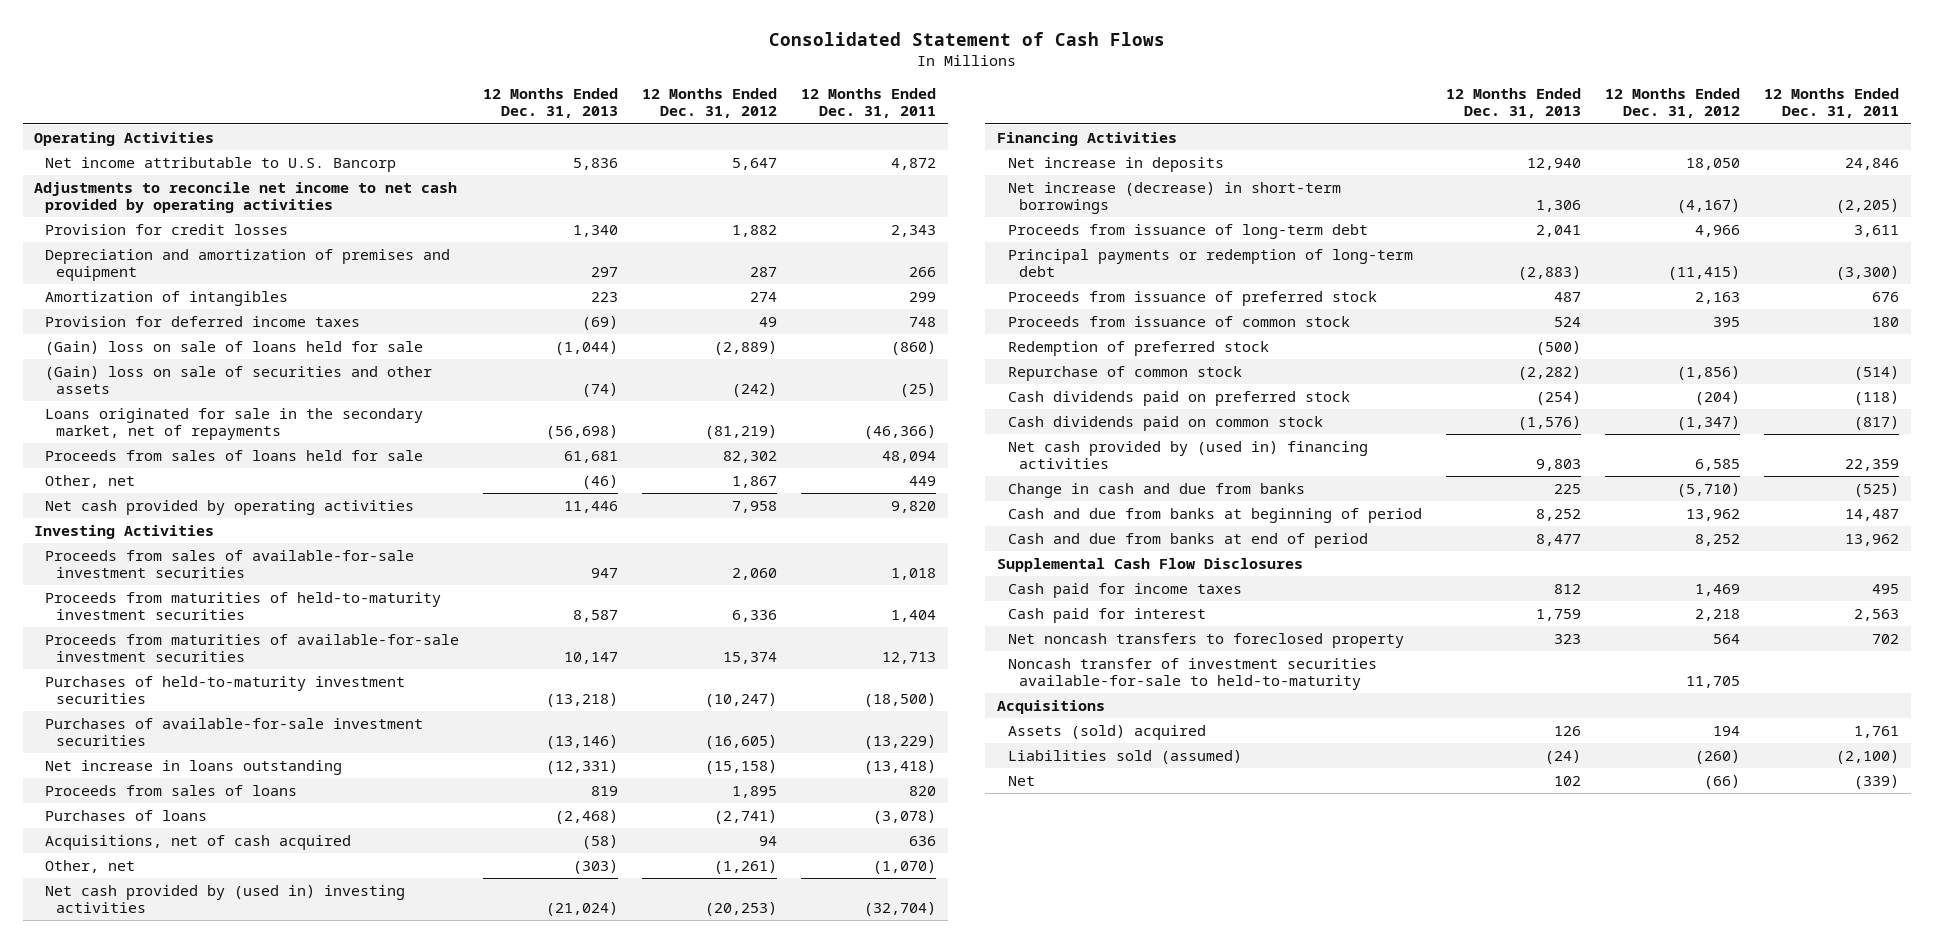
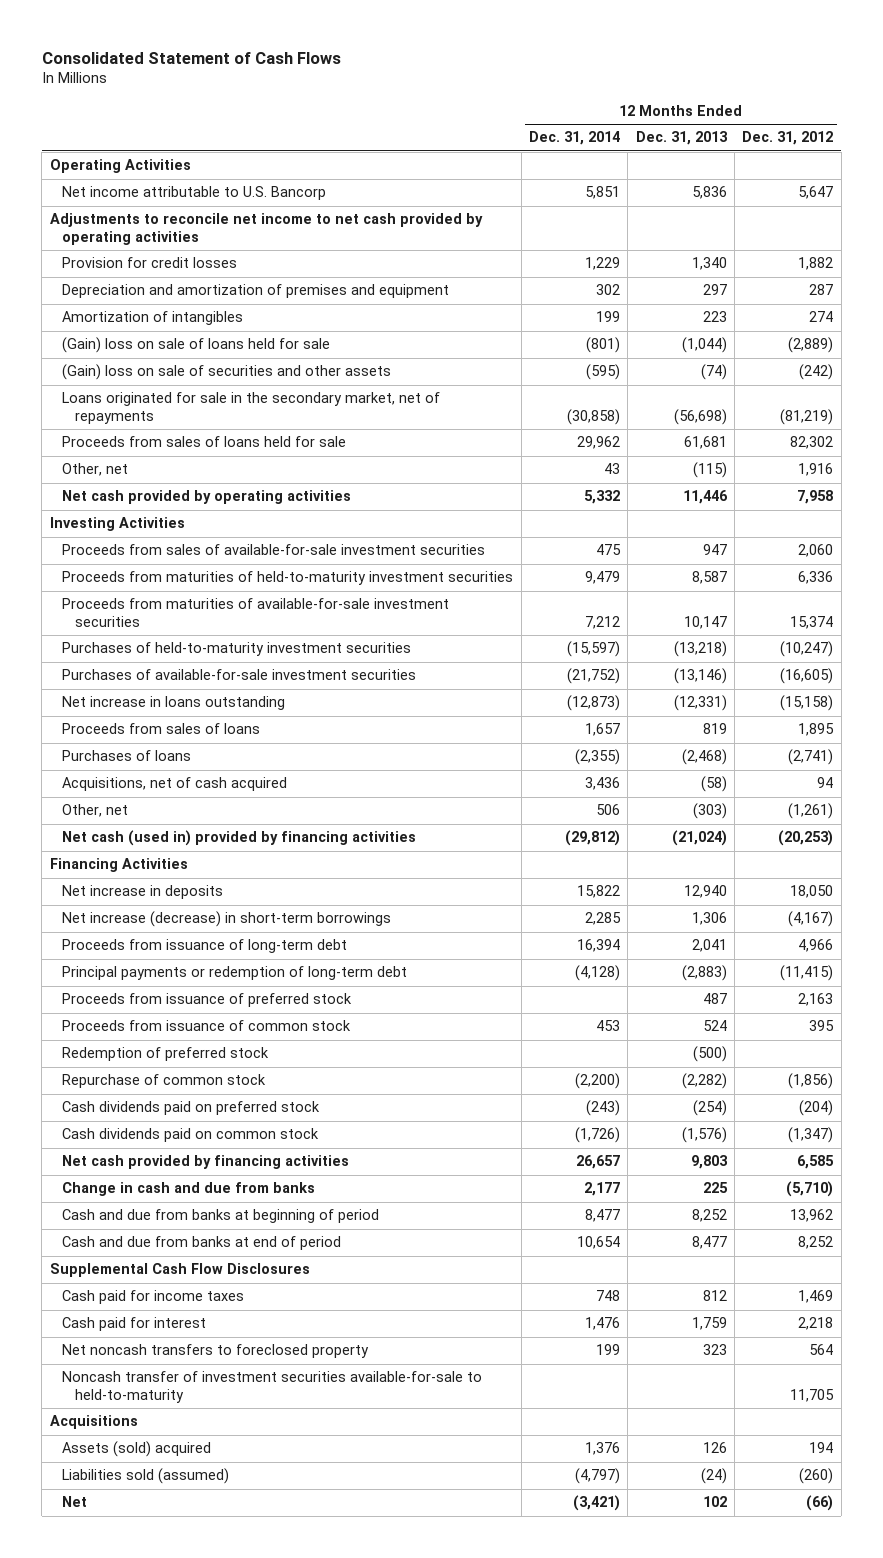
[800,88,936,119] 12 Months Ended Dec. 31, 2011 -> none
none -> [528,131,620,146] Dec. 31, 2014
[45,315,361,327] Provision for deferred income taxes -> none
[582,474,619,489] (46) -> [692,462,727,479] (115)
[731,475,777,488] 1,867 -> [798,463,834,477] 1,916
[45,884,406,914] Net cash provided by (used in) investing activities -> [62,830,417,847] Net cash (used in) provided by financing activities
[1008,440,1369,470] Net cash provided by (used in) financing activities -> [62,1155,350,1170] Net cash provided by financing activities

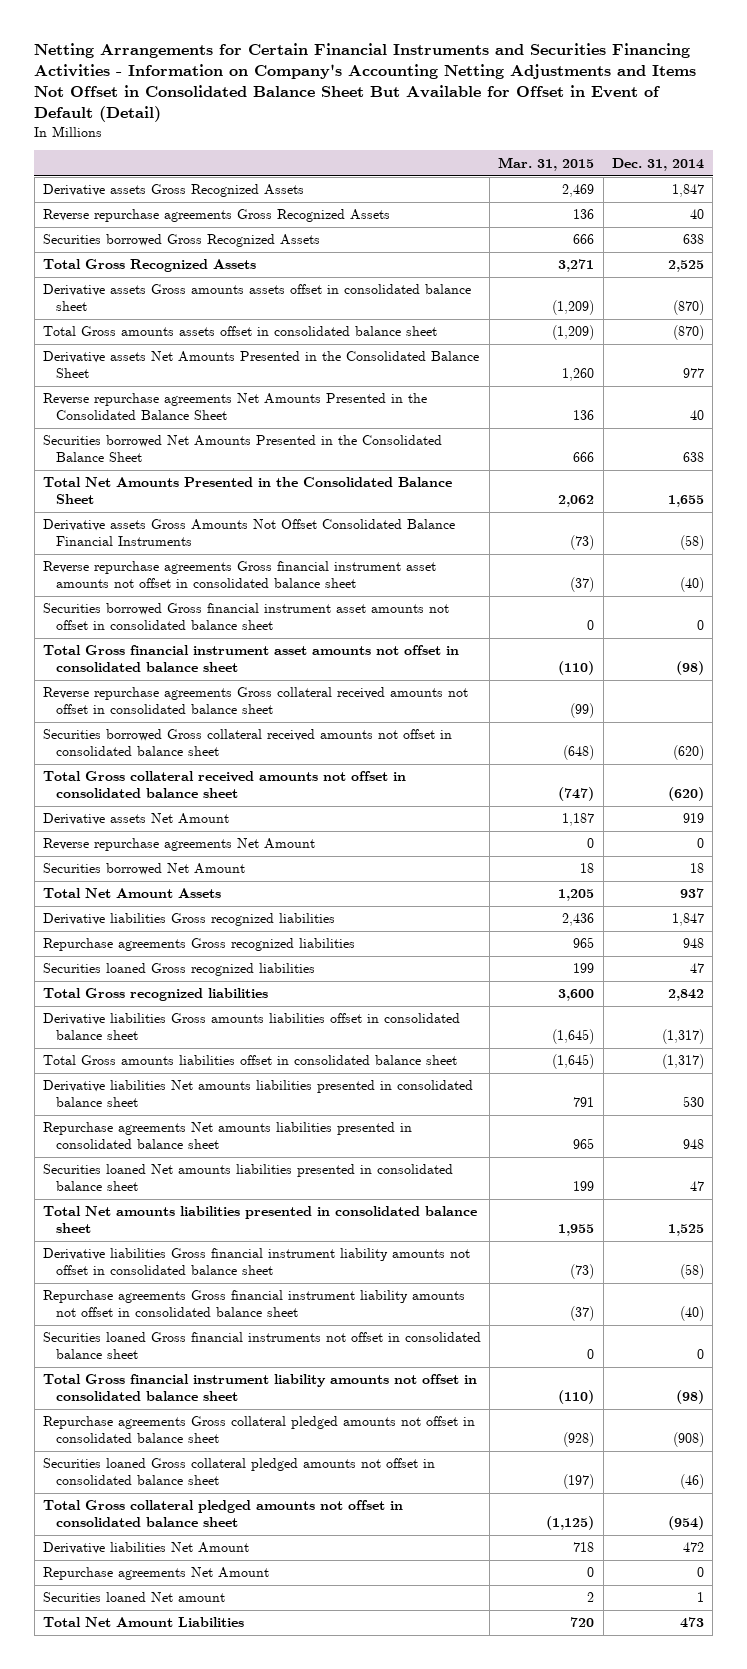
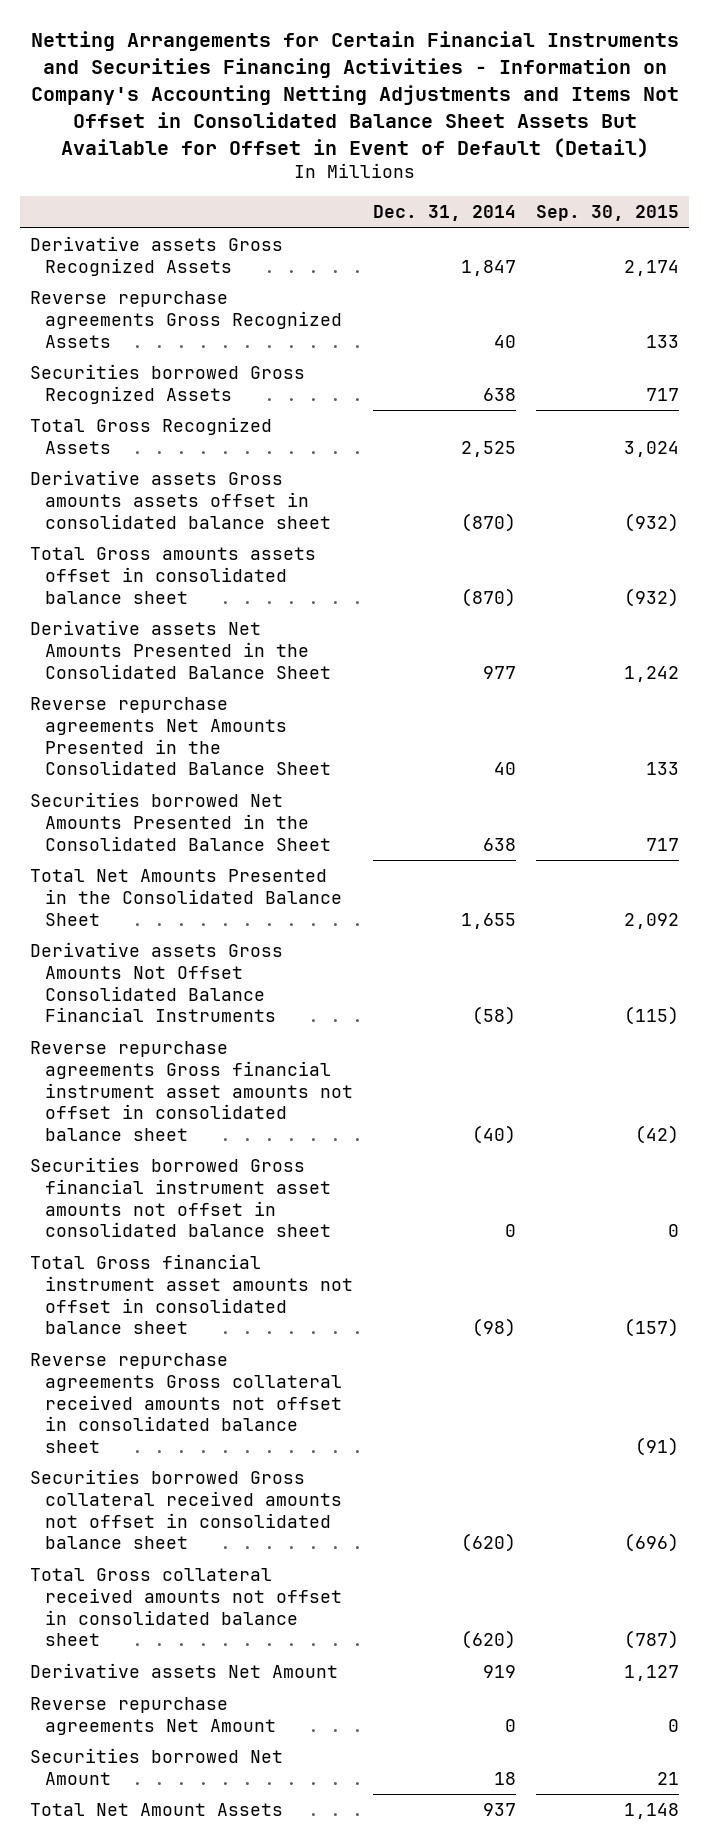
[34,43,697,123] Netting Arrangements for Certain Financial Instruments and Securities Financing Activities - Information on Company's Accounting Netting Adjustments and Items Not Offset in Consolidated Balance Sheet But Available for Offset in Event of Default (Detail) -> [30,31,679,158] Netting Arrangements for Certain Financial Instruments and Securities Financing Activities - Information on Company's Accounting Netting Adjustments and Items Not Offset in Consolidated Balance Sheet Assets But Available for Offset in Event of Default (Detail)
[498,156,595,171] Mar. 31, 2015 -> none
none -> [536,204,680,221] Sep. 30, 2015
[42,913,335,927] Derivative liabilities Gross recognized liabilities -> none
[42,938,355,952] Repurchase agreements Gross recognized liabilities -> none
[42,963,315,977] Securities loaned Gross recognized liabilities -> none
[42,988,268,1002] Total Gross recognized liabilities -> none
[42,1013,460,1041] Derivative liabilities Gross amounts liabilities offset in consolidated balance sheet -> none
[42,1055,457,1066] Total Gross amounts liabilities offset in consolidated balance sheet -> none
[42,1080,473,1108] Derivative liabilities Net amounts liabilities presented in consolidated balance sheet -> none
[42,1122,412,1150] Repurchase agreements Net amounts liabilities presented in consolidated balance sheet -> none
[42,1164,453,1192] Securities loaned Net amounts liabilities presented in consolidated balance sheet -> none
[42,1206,477,1234] Total Net amounts liabilities presented in consolidated balance sheet -> none
[42,1248,470,1276] Derivative liabilities Gross financial instrument liability amounts not offset in consolidated balance sheet -> none
[42,1290,465,1318] Repurchase agreements Gross financial instrument liability amounts not offset in consolidated balance sheet -> none
[42,1332,481,1360] Securities loaned Gross financial instruments not offset in consolidated balance sheet -> none
[42,1374,477,1402] Total Gross financial instrument liability amounts not offset in consolidated balance sheet -> none
[42,1416,475,1444] Repurchase agreements Gross collateral pledged amounts not offset in consolidated balance sheet -> none
[42,1458,435,1486] Securities loaned Gross collateral pledged amounts not offset in consolidated balance sheet -> none
[42,1500,403,1528] Total Gross collateral pledged amounts not offset in consolidated balance sheet -> none
[42,1542,249,1555] Derivative liabilities Net Amount -> none
[42,1567,269,1581] Repurchase agreements Net Amount -> none
[42,1592,225,1603] Securities loaned Net amount -> none
[42,1617,244,1628] Total Net Amount Liabilities -> none

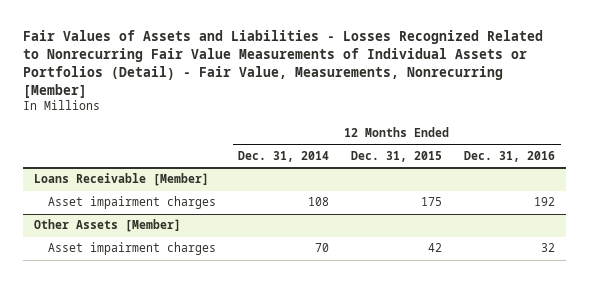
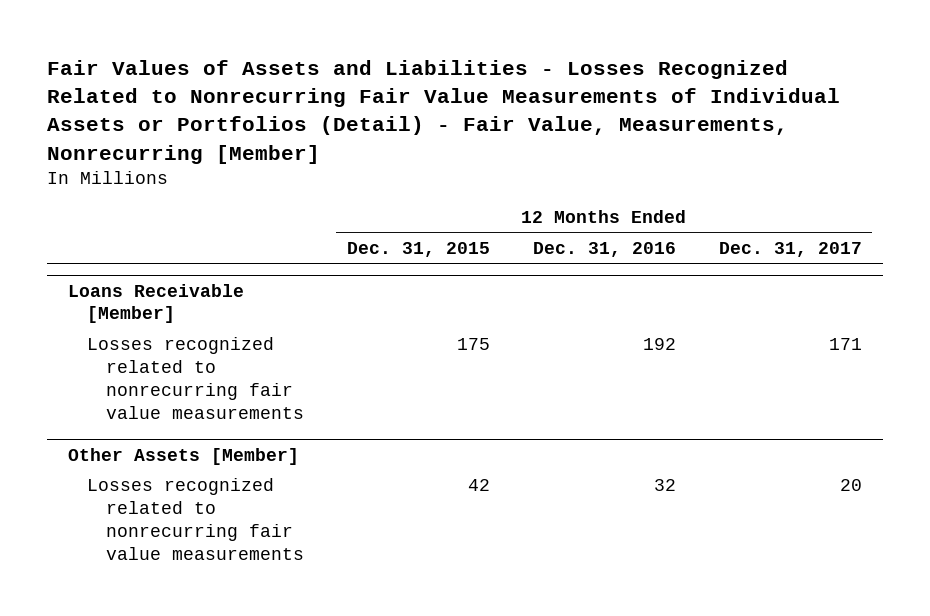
[238,150,330,162] Dec. 31, 2014 -> none
none -> [718,241,862,257] Dec. 31, 2017
[48,196,217,210] Asset impairment charges -> [87,337,305,419] Losses recognized related to nonrecurring fair value measurements
[48,242,217,256] Asset impairment charges -> [87,478,305,560] Losses recognized related to nonrecurring fair value measurements

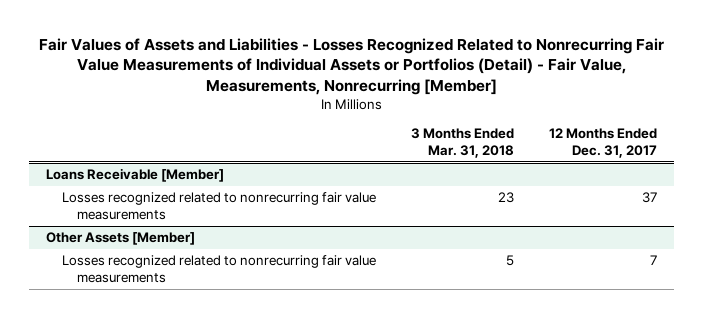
[346,241,490,257] Dec. 31, 2015 -> none
[532,241,676,257] Dec. 31, 2016 -> none
none -> [410,128,514,159] 3 Months Ended Mar. 31, 2018
[828,338,862,351] 171 -> [641,192,657,204] 37
[839,479,862,492] 20 -> [649,255,657,266] 7

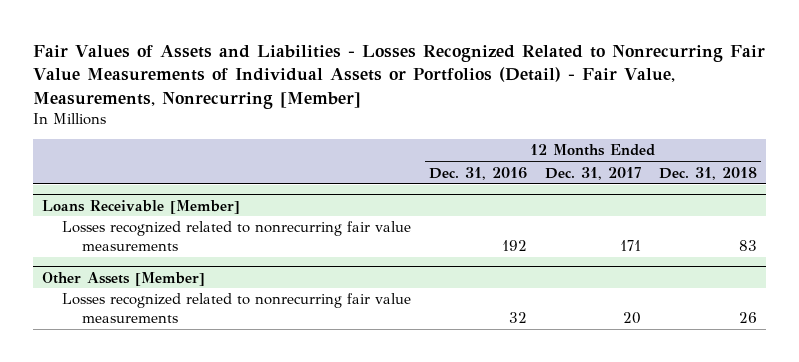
[410,128,514,159] 3 Months Ended Mar. 31, 2018 -> none
none -> [429,166,528,180] Dec. 31, 2016
none -> [658,166,757,180] Dec. 31, 2018
[641,192,657,204] 37 -> [619,239,641,251] 171
[649,255,657,266] 7 -> [622,311,641,324] 20

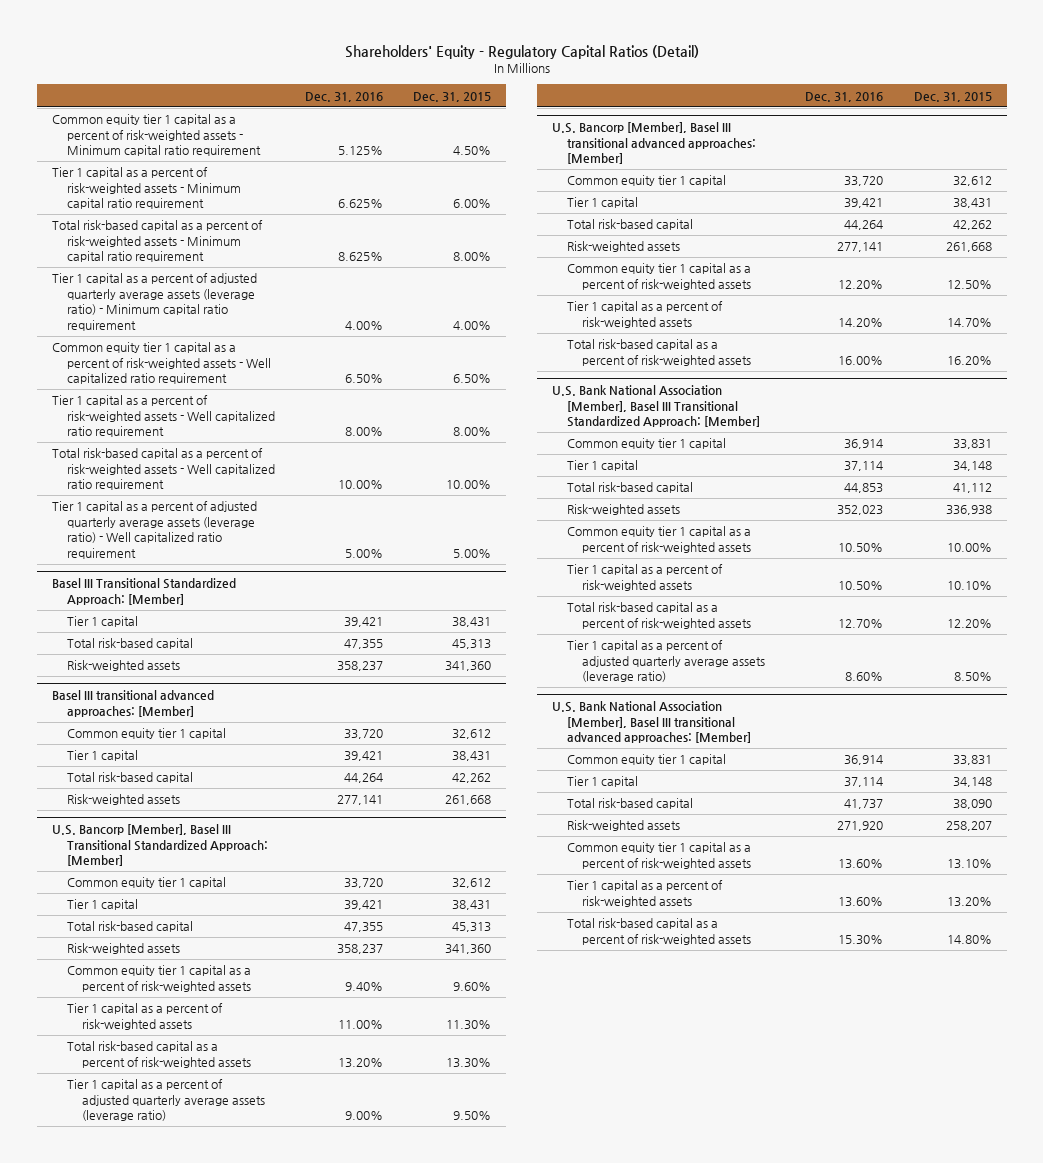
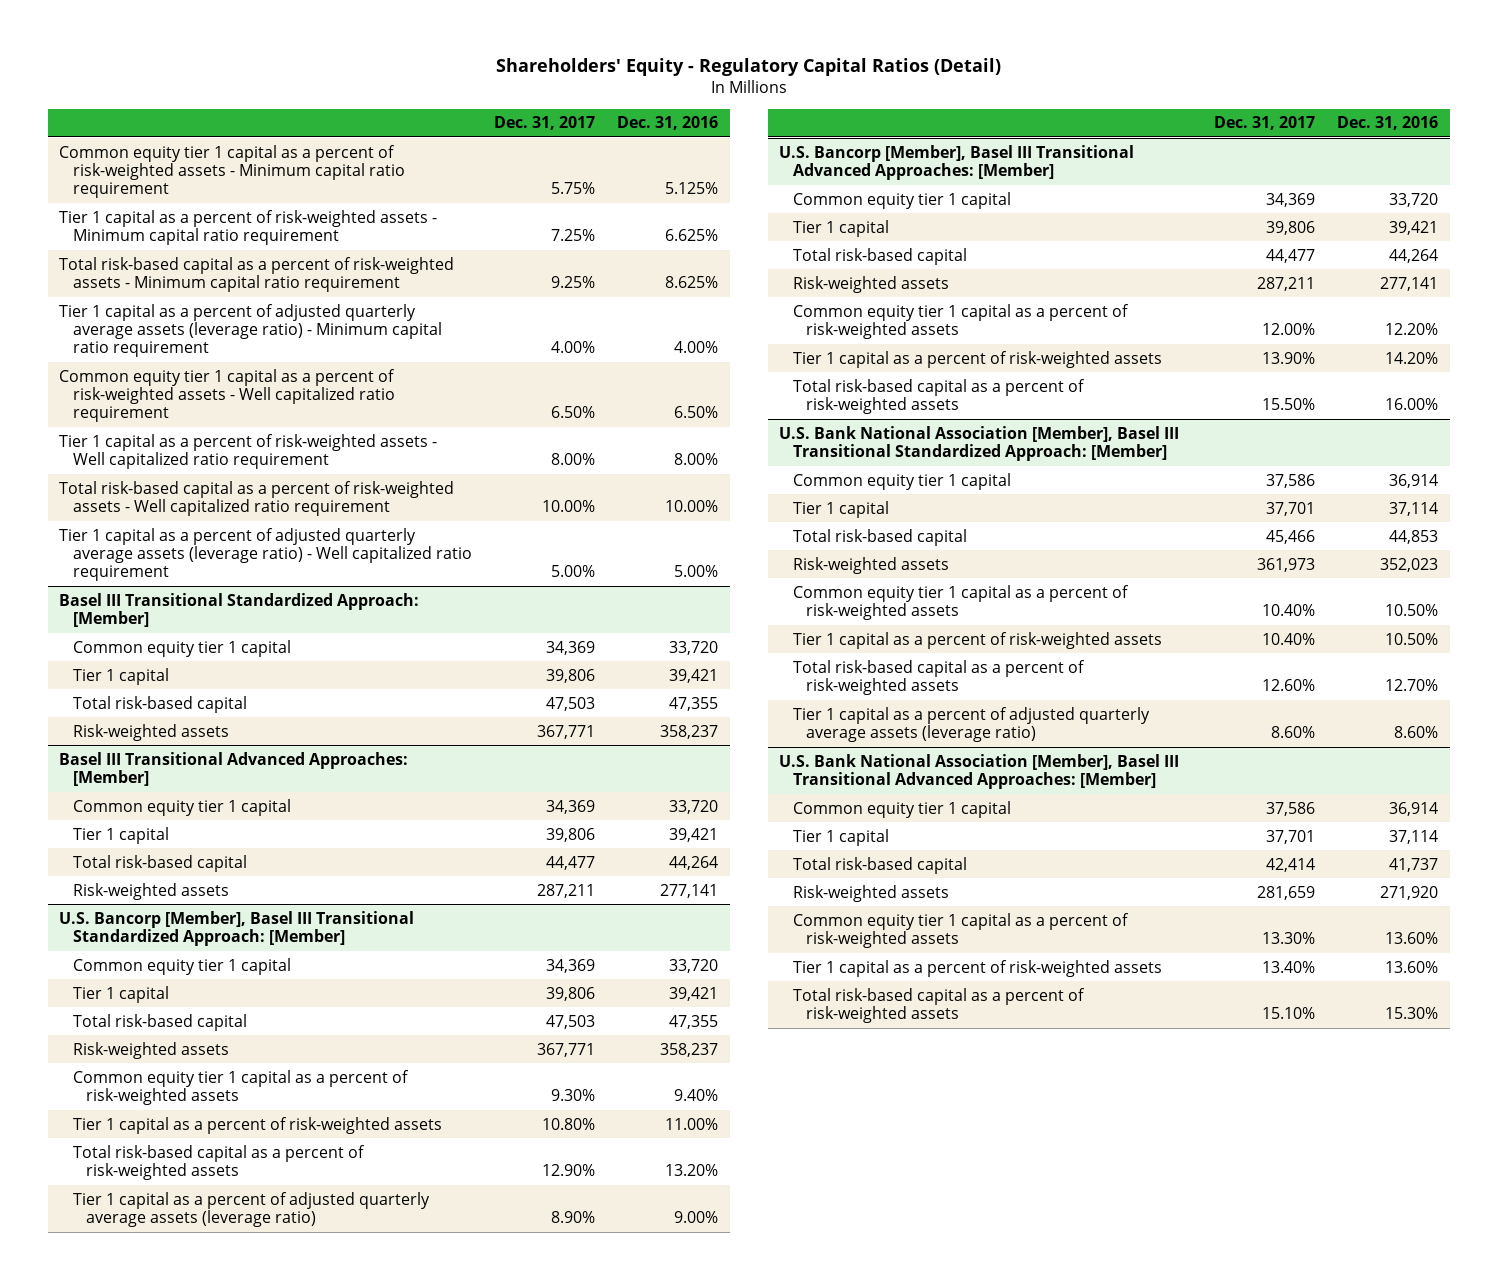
[413,91,492,102] Dec. 31, 2015 -> none
none -> [494,116,596,131] Dec. 31, 2017
none -> [72,639,291,657] Common equity tier 1 capital
[51,690,214,717] Basel III transitional advanced approaches: [Member] -> [59,751,409,786] Basel III Transitional Advanced Approaches: [Member]
[552,122,757,165] U.S. Bancorp [Member], Basel III transitional advanced approaches: [Member] -> [779,144,1135,180] U.S. Bancorp [Member], Basel III Transitional Advanced Approaches: [Member]
[552,701,752,744] U.S. Bank National Association [Member], Basel III transitional advanced approaches: [Member] -> [779,753,1180,789] U.S. Bank National Association [Member], Basel III Transitional Advanced Approaches: [Member]

